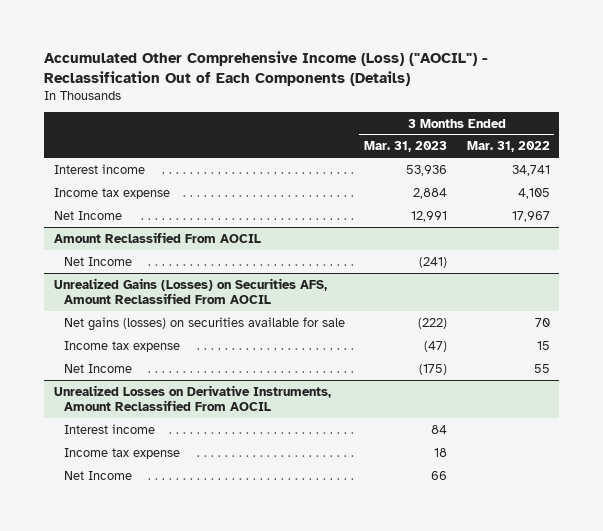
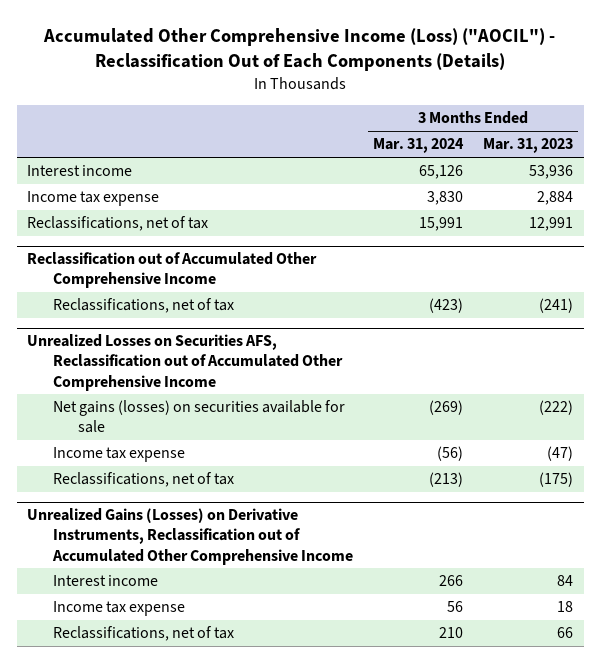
[466,141,550,153] Mar. 31, 2022 -> none
none -> [373,138,465,154] Mar. 31, 2024
[53,277,327,305] Unrealized Gains (Losses) on Securities AFS, Amount Reclassified From AOCIL -> none
[53,210,122,220] Net Income -> [27,216,209,232] Reclassifications, net of tax
[53,231,261,243] Amount Reclassified From AOCIL -> [27,252,318,289] Reclassification out of Accumulated Other Comprehensive Income
[63,256,132,266] Net Income -> [52,298,234,314] Reclassifications, net of tax
none -> [27,334,343,391] Unrealized Losses on Securities AFS, Reclassification out of Accumulated Other Comprehensive Income
[53,384,331,412] Unrealized Losses on Derivative Instruments, Amount Reclassified From AOCIL -> none
[63,363,132,373] Net Income -> [52,472,234,488] Reclassifications, net of tax
none -> [27,508,353,565] Unrealized Gains (Losses) on Derivative Instruments, Reclassification out of Accumulated Other Comprehensive Income
[63,470,132,480] Net Income -> [52,626,234,642] Reclassifications, net of tax

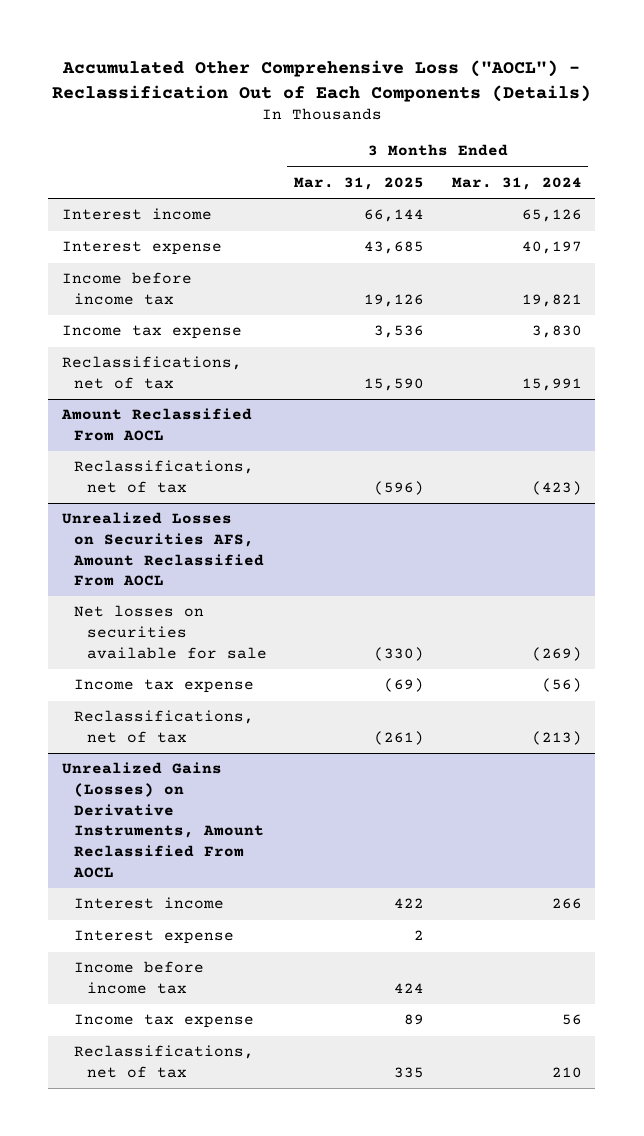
[43,28,556,72] Accumulated Other Comprehensive Income (Loss) ("AOCIL") - Reclassification Out of Each Components (Details) -> [51,59,591,102] Accumulated Other Comprehensive Loss ("AOCL") - Reclassification Out of Each Components (Details)
[483,138,574,154] Mar. 31, 2023 -> none
none -> [294,177,425,191] Mar. 31, 2025
none -> [61,241,222,256] Interest expense
none -> [61,272,192,306] Income before income tax
[27,252,318,289] Reclassification out of Accumulated Other Comprehensive Income -> [60,408,252,442] Amount Reclassified From AOCL
[27,334,343,391] Unrealized Losses on Securities AFS, Reclassification out of Accumulated Other Comprehensive Income -> none
none -> [61,512,265,587] Unrealized Losses on Securities AFS, Amount Reclassified From AOCL
[52,400,345,434] Net gains (losses) on securities available for sale -> [74,605,267,659] Net losses on securities available for sale
[27,508,353,565] Unrealized Gains (Losses) on Derivative Instruments, Reclassification out of Accumulated Other Comprehensive Income -> none
none -> [61,762,265,878] Unrealized Gains (Losses) on Derivative Instruments, Amount Reclassified From AOCL
none -> [74,930,235,945] Interest expense
none -> [74,961,205,995] Income before income tax

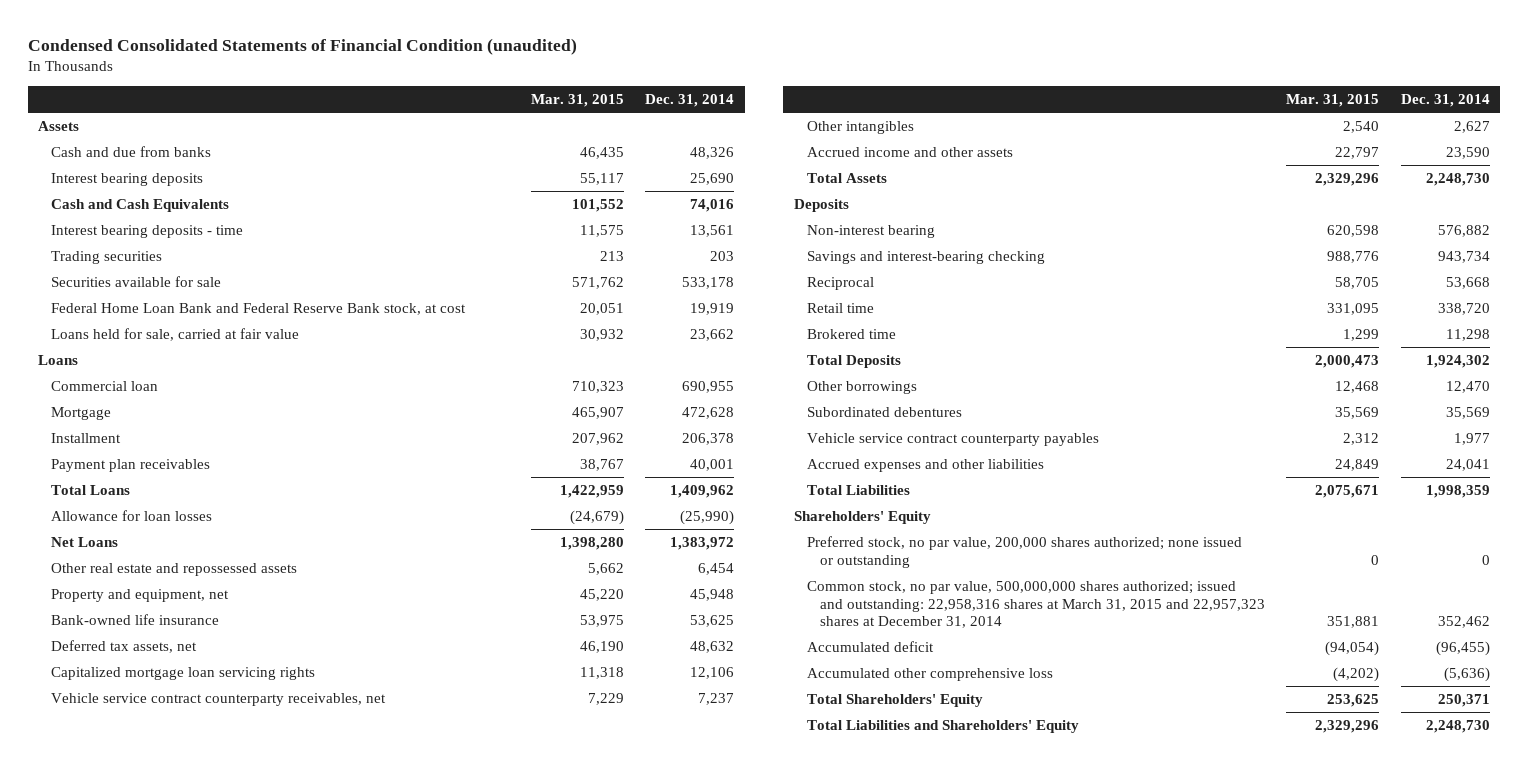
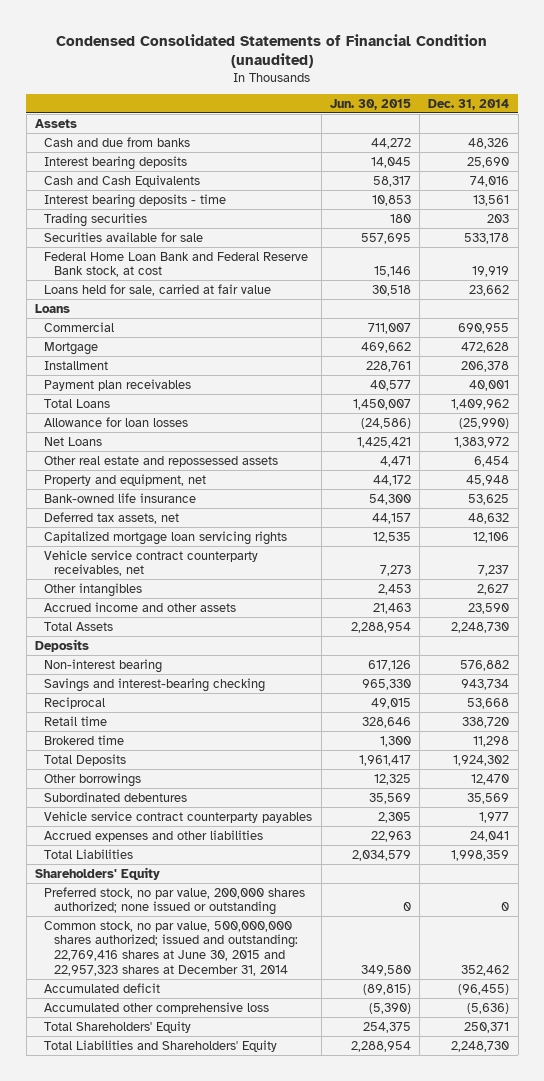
[531,94,625,108] Mar. 31, 2015 -> none
none -> [329,98,411,110] Jun. 30, 2015
[51,380,159,391] Commercial loan -> [44,321,115,332] Commercial
[806,580,1266,629] Common stock, no par value, 500,000,000 shares authorized; issued and outstanding: 22,958,316 shares at March 31, 2015 and 22,957,323 shares at December 31, 2014 -> [44,920,299,977] Common stock, no par value, 500,000,000 shares authorized; issued and outstanding: 22,769,416 shares at June 30, 2015 and 22,957,323 shares at December 31, 2014

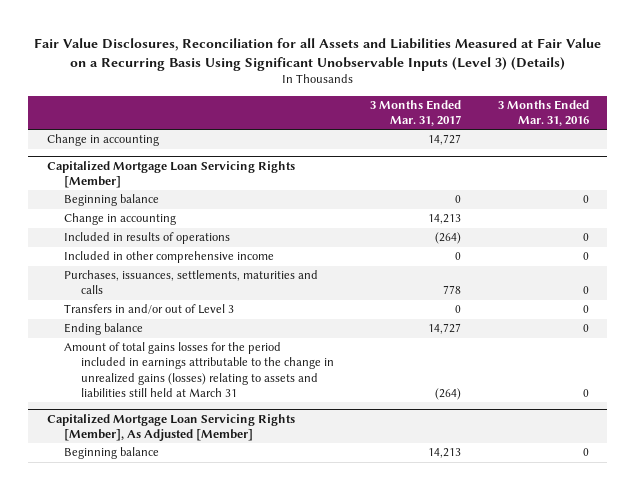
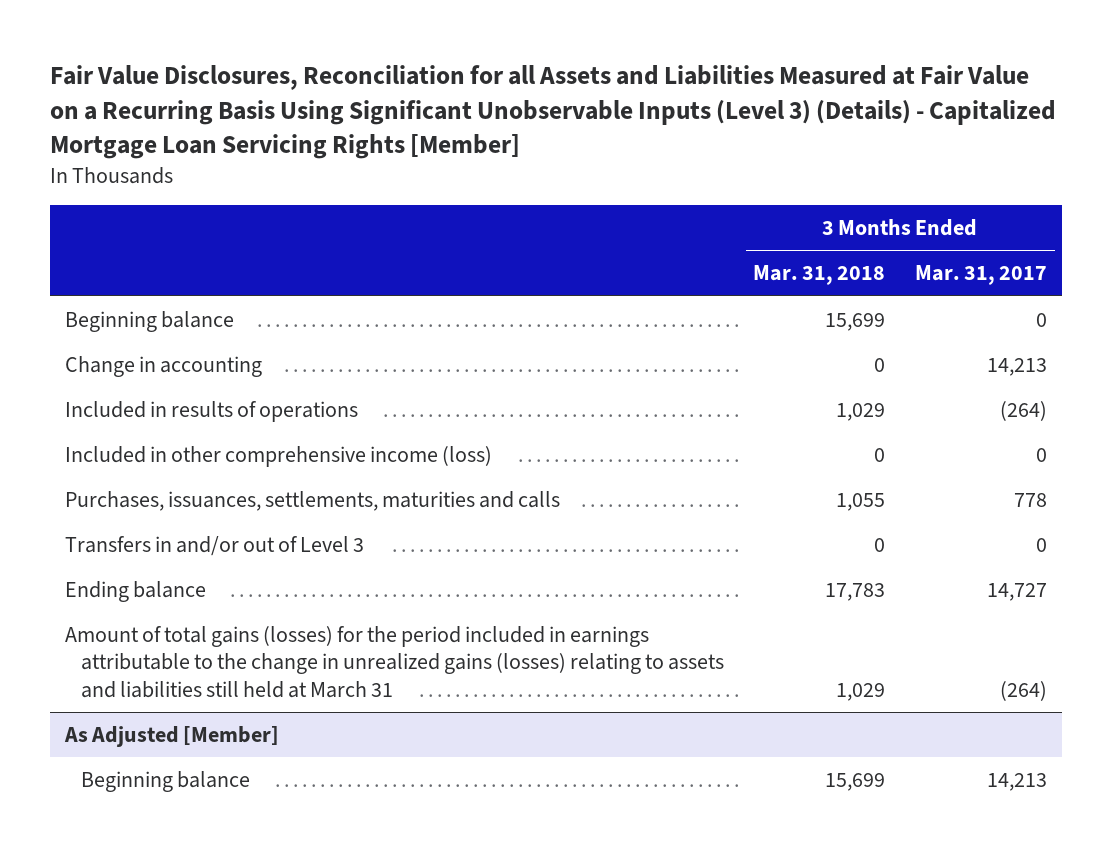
[33,37,601,71] Fair Value Disclosures, Reconciliation for all Assets and Liabilities Measured at Fair Value on a Recurring Basis Using Significant Unobservable Inputs (Level 3) (Details) -> [49,65,1056,160] Fair Value Disclosures, Reconciliation for all Assets and Liabilities Measured at Fair Value on a Recurring Basis Using Significant Unobservable Inputs (Level 3) (Details) - Capitalized Mortgage Loan Servicing Rights [Member]
[497,99,589,126] 3 Months Ended Mar. 31, 2016 -> none
none -> [753,265,886,286] Mar. 31, 2018
[46,134,159,147] Change in accounting -> none
[46,160,295,188] Capitalized Mortgage Loan Servicing Rights [Member] -> none
[63,251,274,264] Included in other comprehensive income -> [64,445,492,467] Included in other comprehensive income (loss)
[46,413,295,441] Capitalized Mortgage Loan Servicing Rights [Member], As Adjusted [Member] -> none
[63,342,334,397] Amount of total gains losses for the period included in earnings attributable to the change in unrealized gains (losses) relating to assets and liabilities still held at March 31 -> [64,625,724,699] Amount of total gains (losses) for the period included in earnings attributable to the change in unrealized gains (losses) relating to assets and liabilities still held at March 31
none -> [63,725,279,747] As Adjusted [Member]

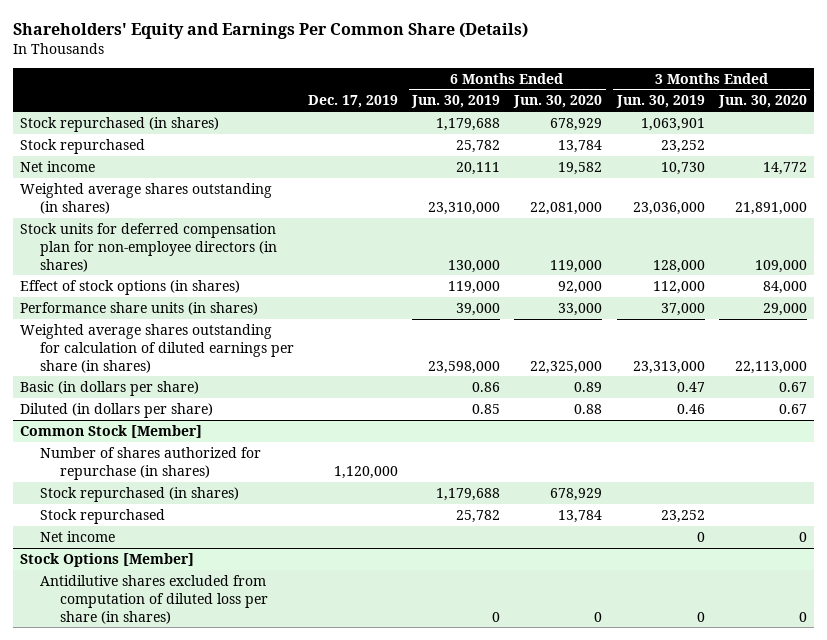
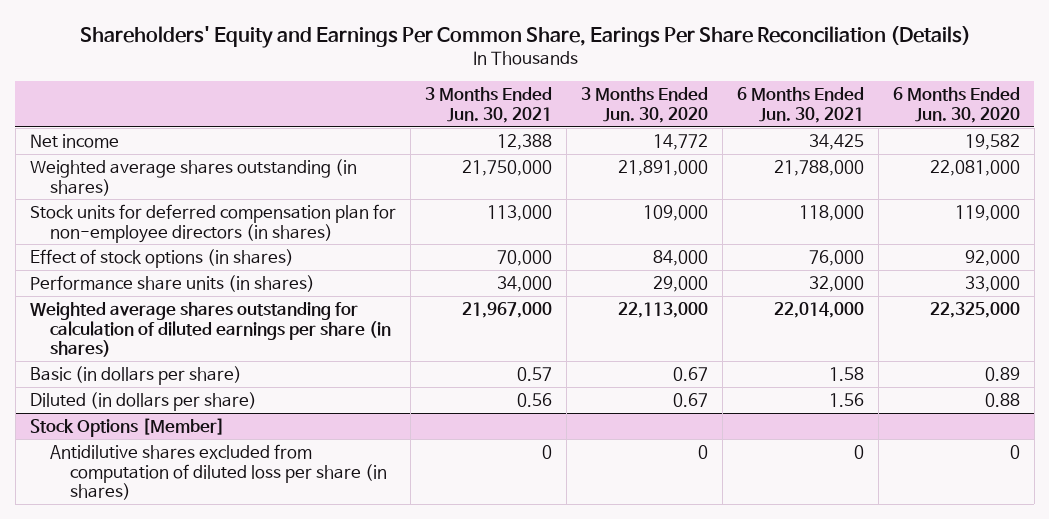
[13,21,529,39] Shareholders' Equity and Earnings Per Common Share (Details) -> [79,25,971,48] Shareholders' Equity and Earnings Per Common Share, Earings Per Share Reconciliation (Details)
[308,95,399,109] Dec. 17, 2019 -> none
[411,95,501,109] Jun. 30, 2019 -> none
[615,95,705,109] Jun. 30, 2019 -> none
none -> [424,87,552,123] 3 Months Ended Jun. 30, 2021
none -> [736,87,864,123] 6 Months Ended Jun. 30, 2021
[20,116,220,132] Stock repurchased (in shares) -> none
[20,138,146,154] Stock repurchased -> none
[20,424,203,438] Common Stock [Member] -> none
[39,446,261,480] Number of shares authorized for repurchase (in shares) -> none
[39,486,239,502] Stock repurchased (in shares) -> none
[39,508,165,524] Stock repurchased -> none
[39,530,115,542] Net income -> none

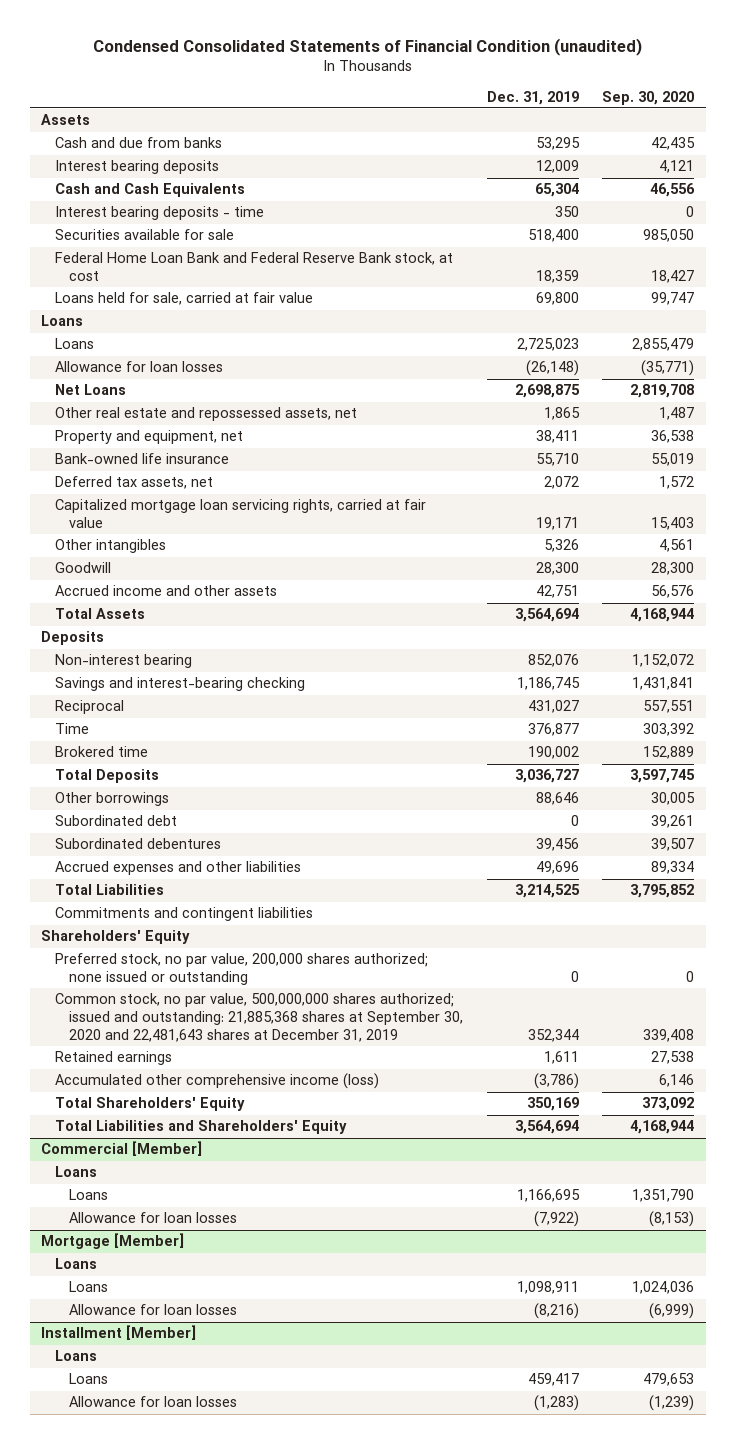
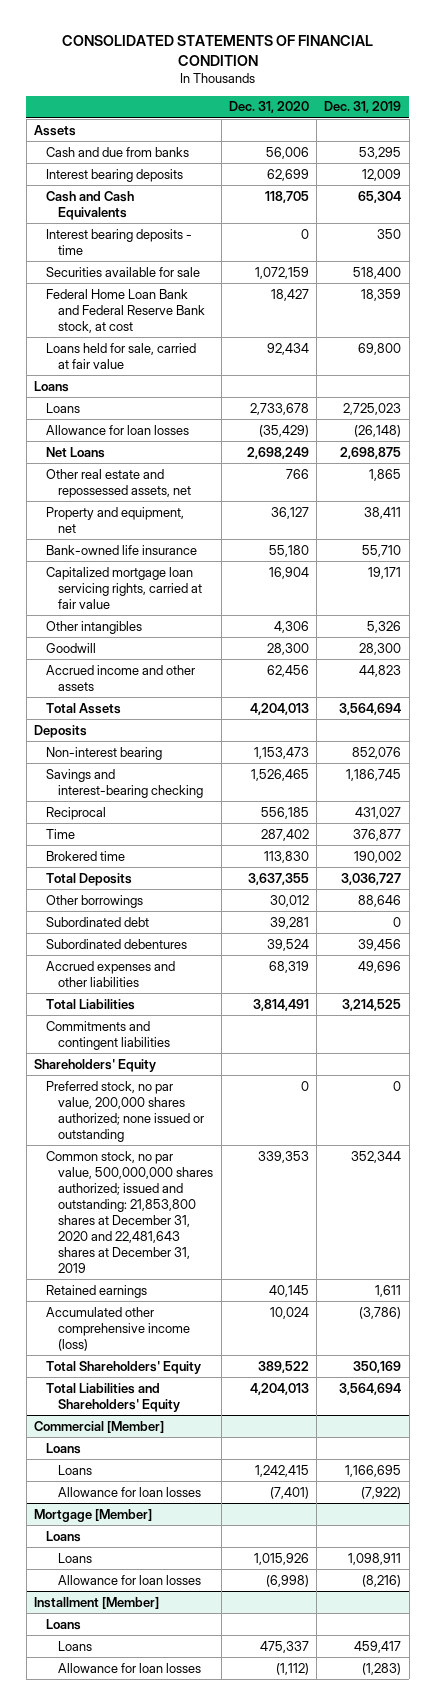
[92,37,642,56] Condensed Consolidated Statements of Financial Condition (unaudited) -> [61,34,373,66] CONSOLIDATED STATEMENTS OF FINANCIAL CONDITION
[602,90,695,105] Sep. 30, 2020 -> none
none -> [228,101,309,114] Dec. 31, 2020
[55,476,214,490] Deferred tax assets, net -> none
[535,585,579,599] 42,751 -> [359,664,402,677] 44,823
[55,993,464,1043] Common stock, no par value, 500,000,000 shares authorized; issued and outstanding: 21,885,368 shares at September 30, 2020 and 22,481,643 shares at December 31, 2019 -> [46,1150,214,1273] Common stock, no par value, 500,000,000 shares authorized; issued and outstanding: 21,853,800 shares at December 31, 2020 and 22,481,643 shares at December 31, 2019

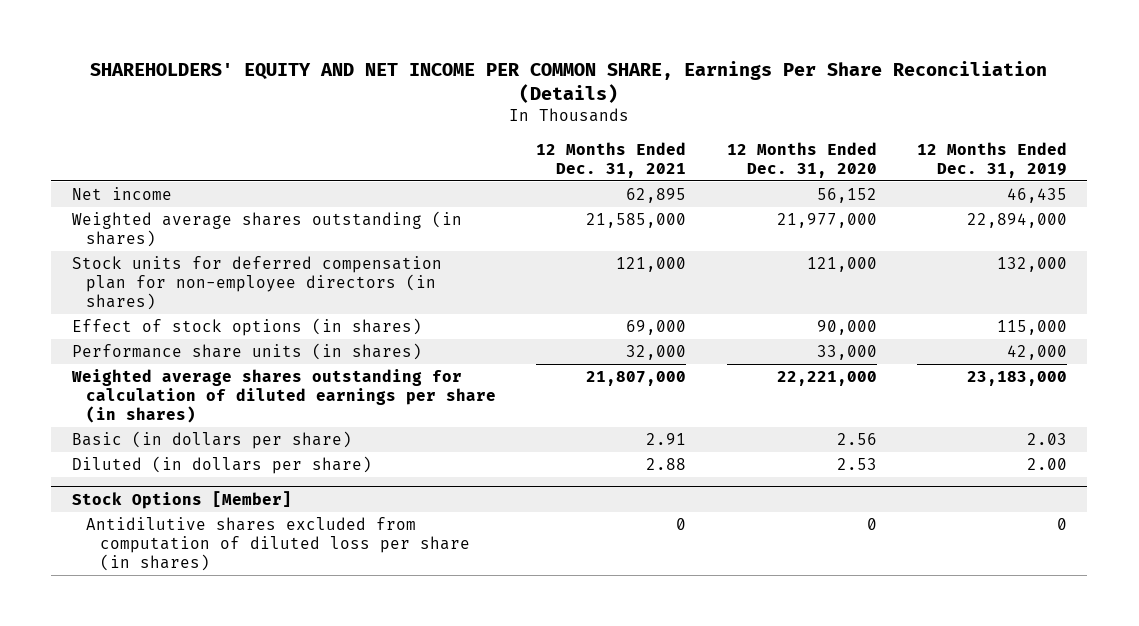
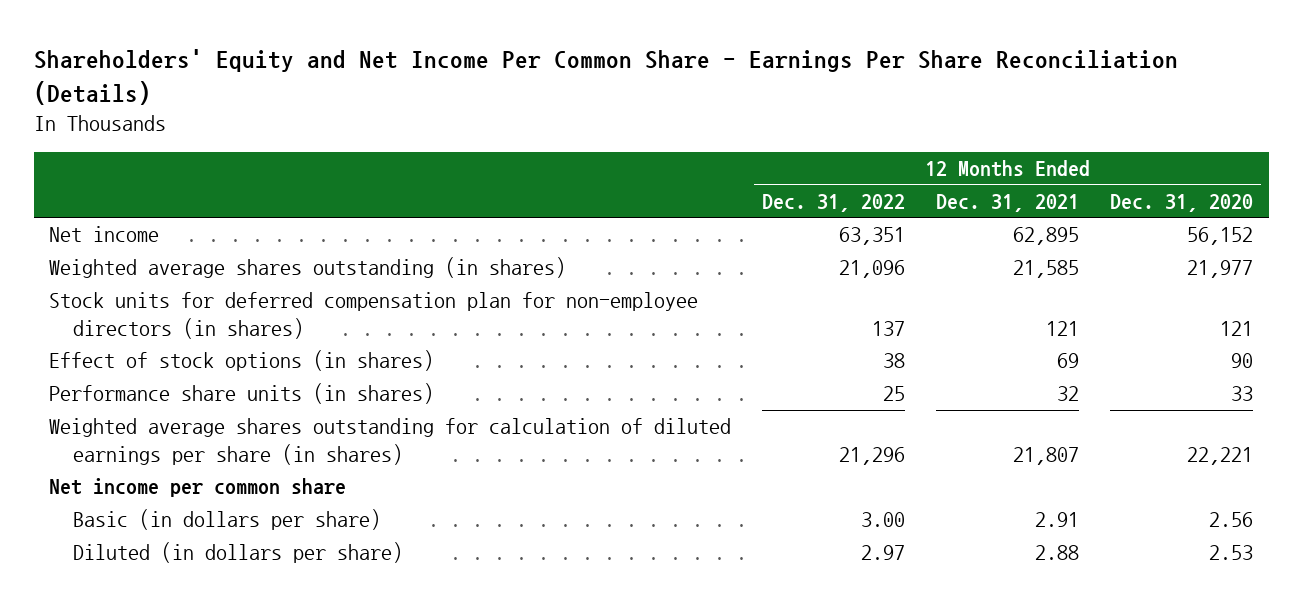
[90,60,1048,103] SHAREHOLDERS' EQUITY AND NET INCOME PER COMMON SHARE, Earnings Per Share Reconciliation (Details) -> [33,49,1178,105] Shareholders' Equity and Net Income Per Common Share - Earnings Per Share Reconciliation (Details)
[917,141,1068,178] 12 Months Ended Dec. 31, 2019 -> none
none -> [762,193,906,212] Dec. 31, 2022
[586,213,687,229] 21,585,000 -> [1013,260,1080,279] 21,585
[776,213,877,229] 21,977,000 -> [1187,260,1254,279] 21,977
[616,257,687,273] 121,000 -> [1046,320,1080,336] 121
[806,257,877,273] 121,000 -> [1220,320,1254,336] 121
[626,320,687,336] 69,000 -> [1057,353,1080,369] 69
[816,320,877,336] 90,000 -> [1231,353,1254,369] 90
[626,345,687,361] 32,000 -> [1057,386,1080,402] 32
[816,345,877,361] 33,000 -> [1231,386,1254,402] 33
[586,371,687,387] 21,807,000 -> [1013,446,1080,465] 21,807
[776,371,877,387] 22,221,000 -> [1187,446,1254,465] 22,221
none -> [49,478,347,498] Net income per common share
[71,490,292,509] Stock Options [Member] -> none
[85,517,471,571] Antidilutive shares excluded from computation of diluted loss per share (in shares) -> none

